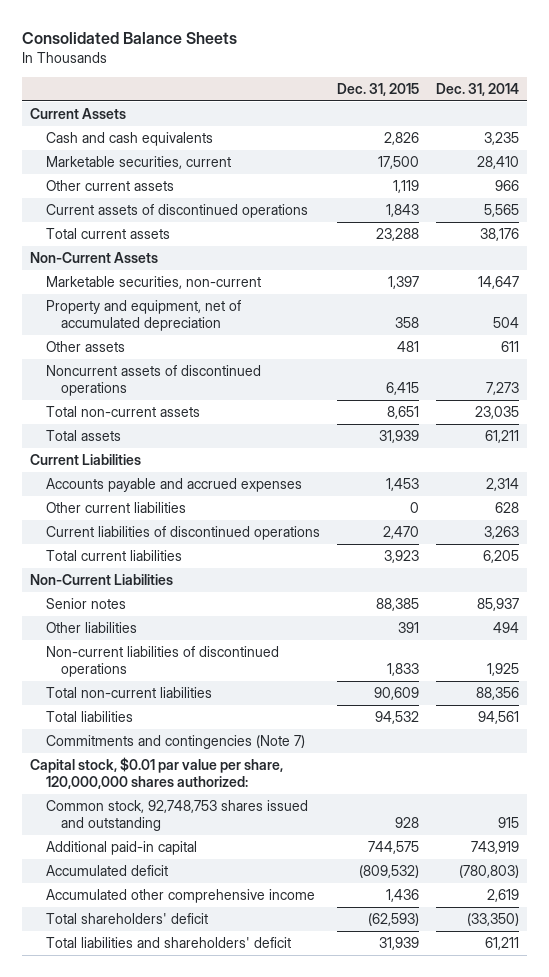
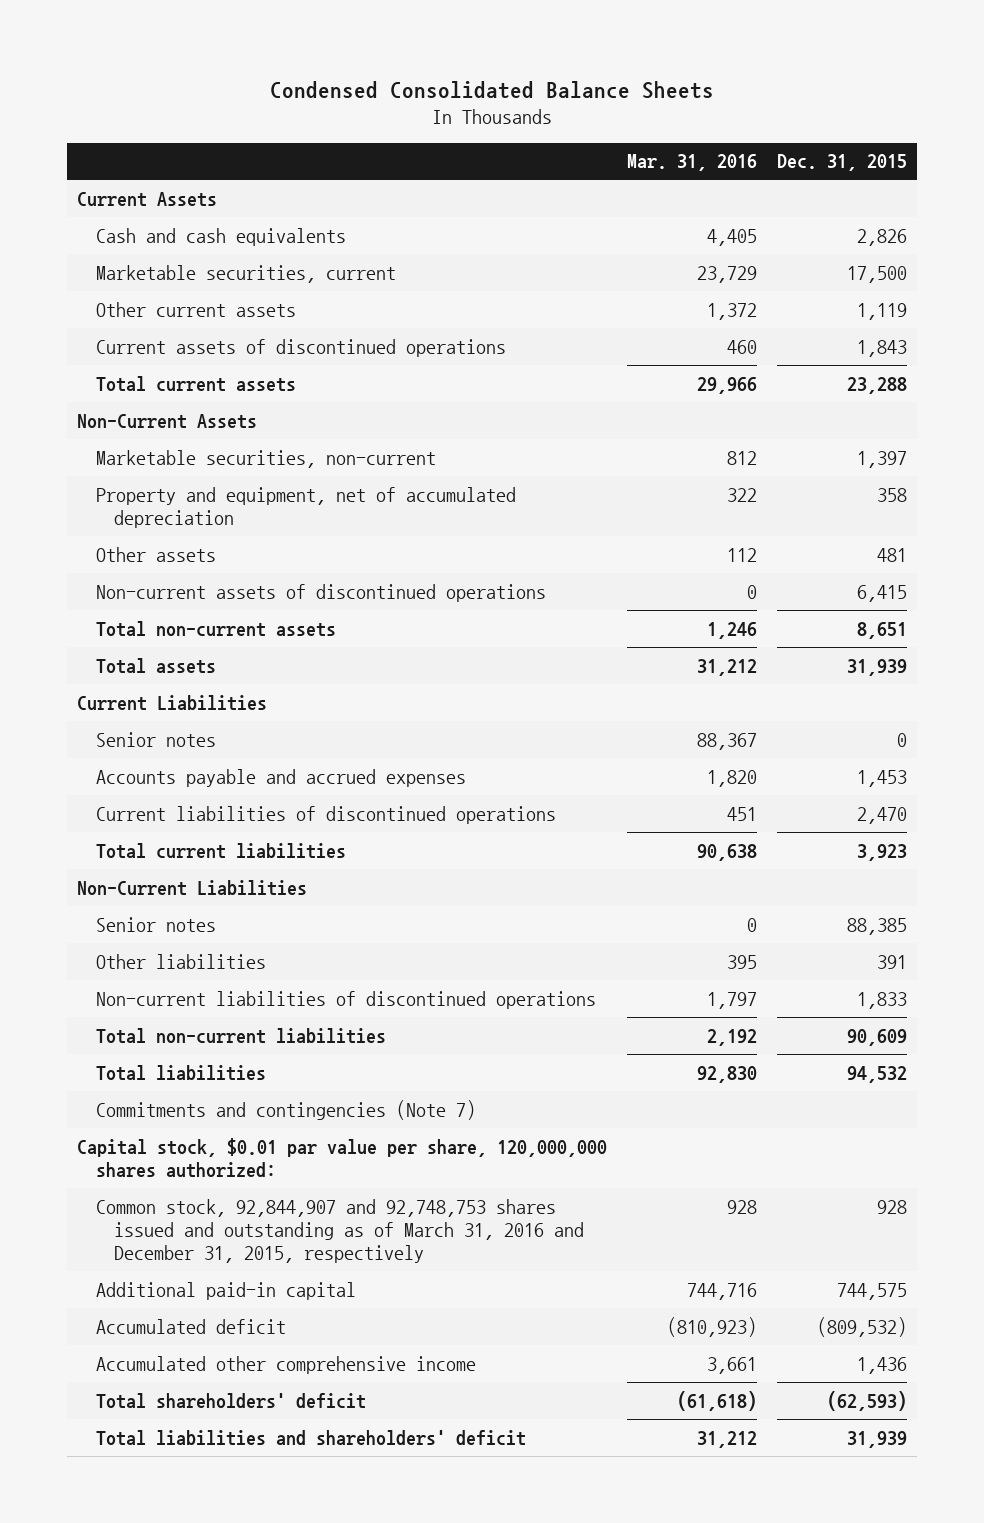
[21,31,237,44] Consolidated Balance Sheets -> [269,81,714,100] Condensed Consolidated Balance Sheets
[435,83,519,97] Dec. 31, 2014 -> none
none -> [626,154,757,172] Mar. 31, 2016
[45,365,261,396] Noncurrent assets of discontinued operations -> [95,583,546,602] Non-current assets of discontinued operations
none -> [95,731,216,747] Senior notes
[45,502,186,514] Other current liabilities -> none
[45,800,308,831] Common stock, 92,748,753 shares issued and outstanding -> [95,1198,585,1263] Common stock, 92,844,907 and 92,748,753 shares issued and outstanding as of March 31, 2016 and December 31, 2015, respectively

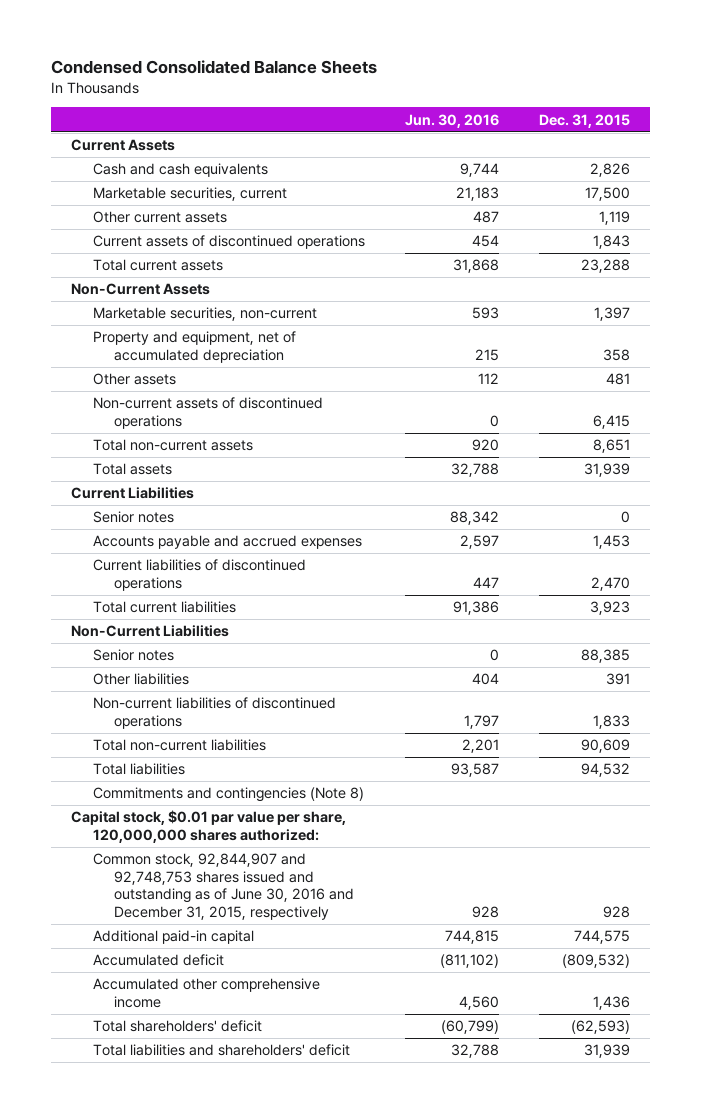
[626,154,757,172] Mar. 31, 2016 -> none
none -> [404,113,499,128] Jun. 30, 2016
[95,1099,476,1120] Commitments and contingencies (Note 7) -> [92,787,364,803] Commitments and contingencies (Note 8)
[95,1198,585,1263] Common stock, 92,844,907 and 92,748,753 shares issued and outstanding as of March 31, 2016 and December 31, 2015, respectively -> [92,853,355,920] Common stock, 92,844,907 and 92,748,753 shares issued and outstanding as of June 30, 2016 and December 31, 2015, respectively

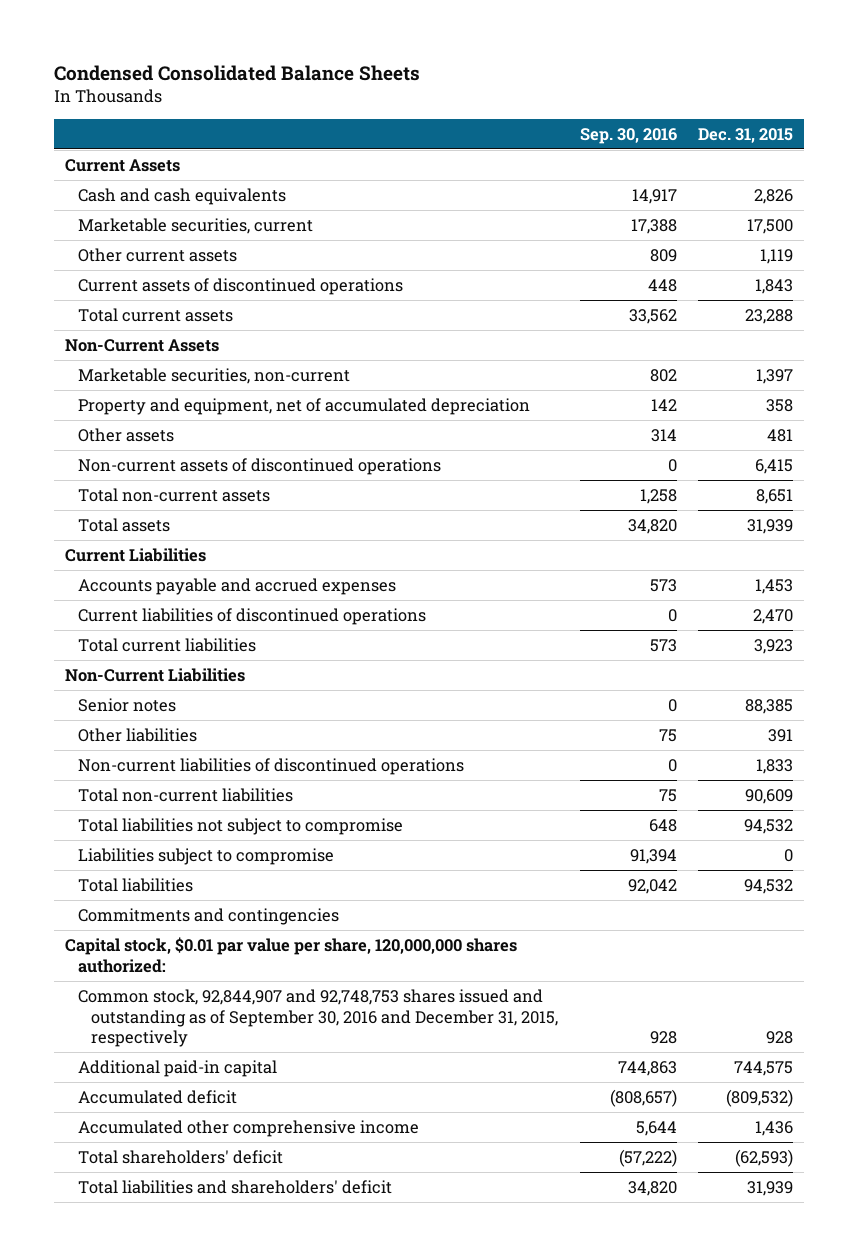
[404,113,499,128] Jun. 30, 2016 -> none
none -> [579,127,677,144] Sep. 30, 2016
[92,511,174,524] Senior notes -> none
none -> [77,817,403,835] Total liabilities not subject to compromise
none -> [77,847,334,865] Liabilities subject to compromise
[92,787,364,803] Commitments and contingencies (Note 8) -> [77,907,339,925] Commitments and contingencies
[92,853,355,920] Common stock, 92,844,907 and 92,748,753 shares issued and outstanding as of June 30, 2016 and December 31, 2015, respectively -> [77,988,559,1048] Common stock, 92,844,907 and 92,748,753 shares issued and outstanding as of September 30, 2016 and December 31, 2015, respectively

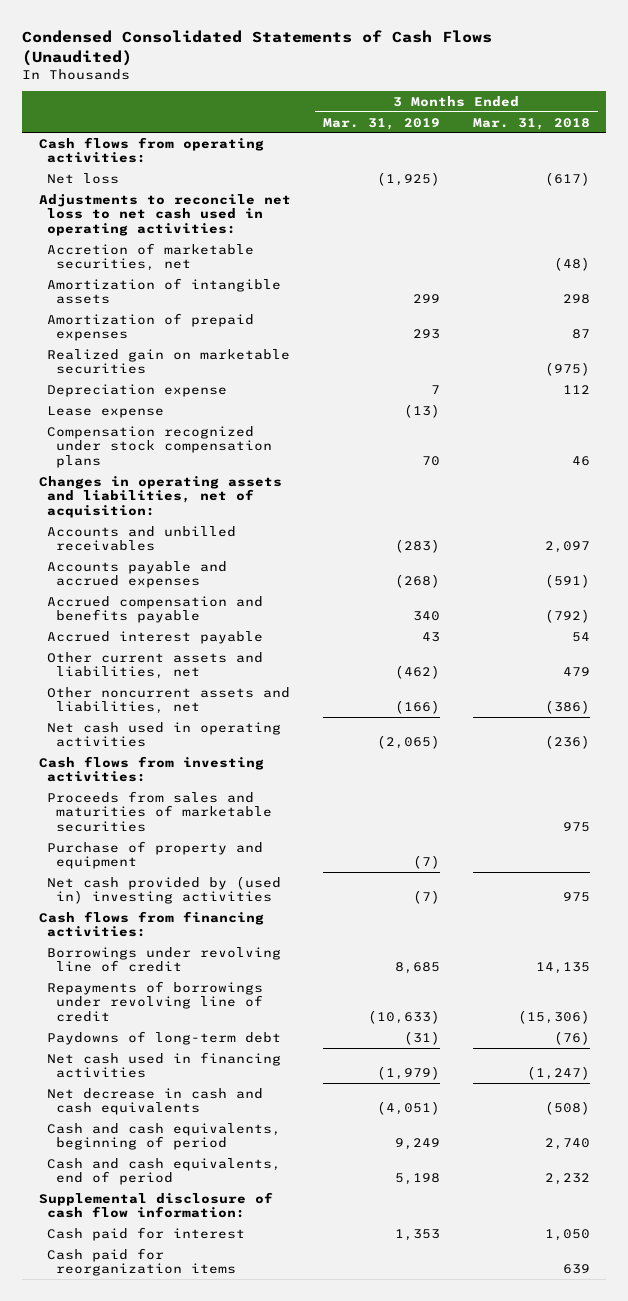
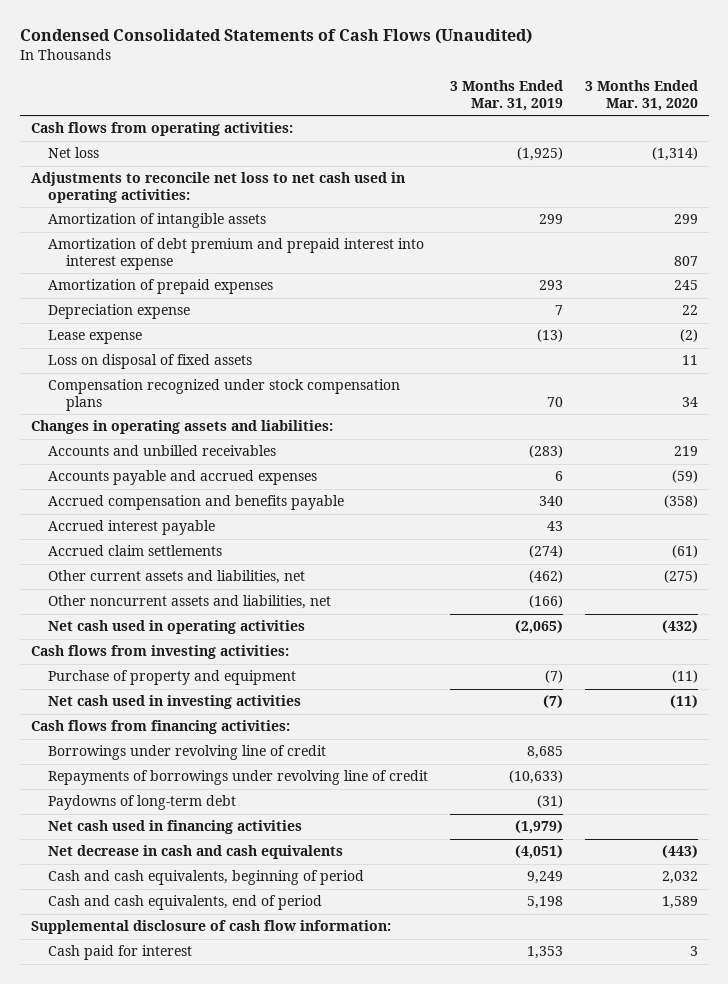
[472,117,590,130] Mar. 31, 2018 -> none
none -> [584,80,698,111] 3 Months Ended Mar. 31, 2020
[47,242,255,272] Accretion of marketable securities, net -> none
none -> [48,238,425,270] Amortization of debt premium and prepaid interest into interest expense
[47,348,291,375] Realized gain on marketable securities -> none
none -> [48,354,253,370] Loss on disposal of fixed assets
[38,475,282,518] Changes in operating assets and liabilities, net of acquisition: -> [30,420,333,435] Changes in operating assets and liabilities:
[395,574,441,589] (268) -> [555,471,564,482] 6
none -> [48,545,223,557] Accrued claim settlements
[47,790,273,832] Proceeds from sales and maturities of marketable securities -> none
[47,875,282,905] Net cash provided by (used in) investing activities -> [48,695,302,710] Net cash used in investing activities
[47,1247,237,1277] Cash paid for reorganization items -> none

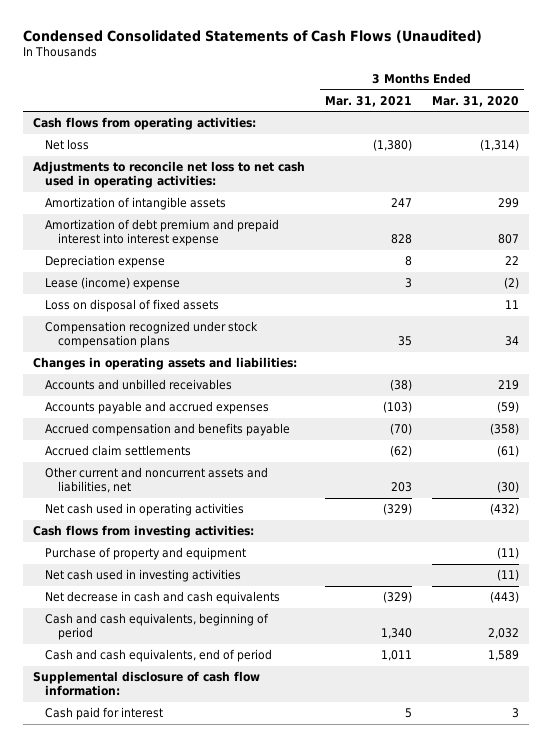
[450,80,564,111] 3 Months Ended Mar. 31, 2019 -> none
none -> [324,95,412,107] Mar. 31, 2021
[48,279,274,295] Amortization of prepaid expenses -> none
[48,330,143,345] Lease expense -> [45,277,181,291] Lease (income) expense
[48,520,216,536] Accrued interest payable -> none
[48,595,332,610] Other noncurrent assets and liabilities, net -> none
[48,570,306,585] Other current assets and liabilities, net -> [45,467,269,494] Other current and noncurrent assets and liabilities, net
[663,570,698,584] (275) -> [496,481,519,494] (30)
[30,720,290,735] Cash flows from financing activities: -> none
[48,745,327,761] Borrowings under revolving line of credit -> none
[48,770,429,786] Repayments of borrowings under revolving line of credit -> none
[48,795,237,811] Paydowns of long-term debt -> none
[48,820,303,835] Net cash used in financing activities -> none

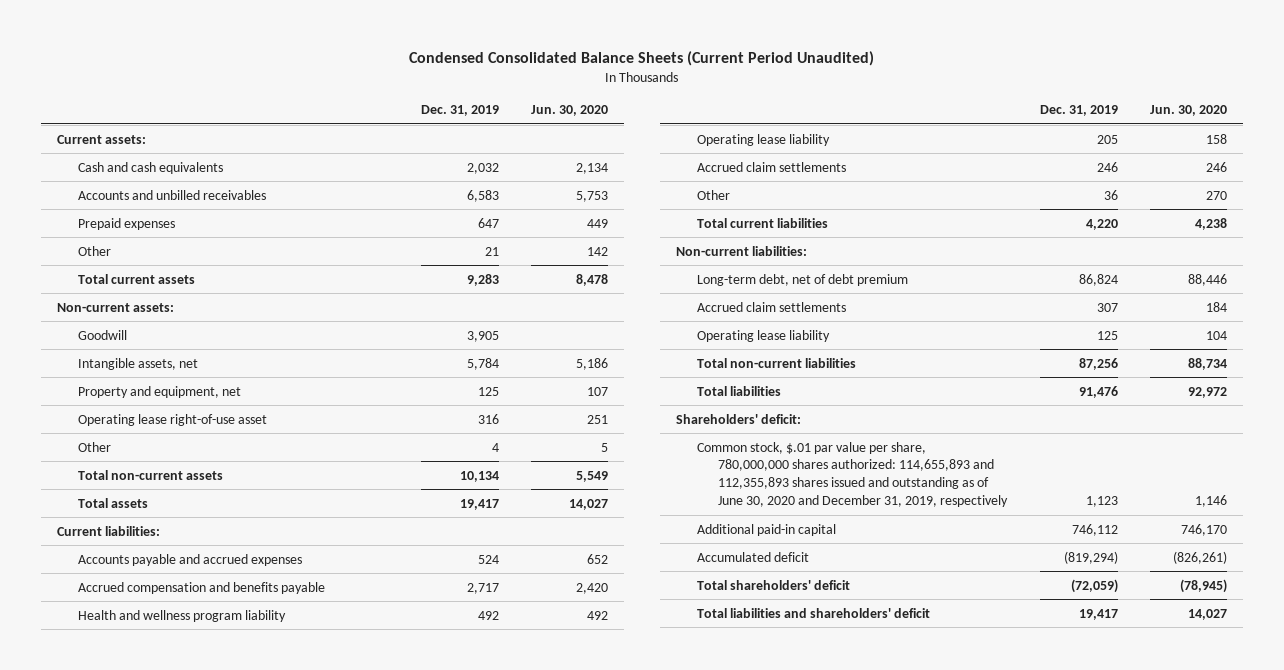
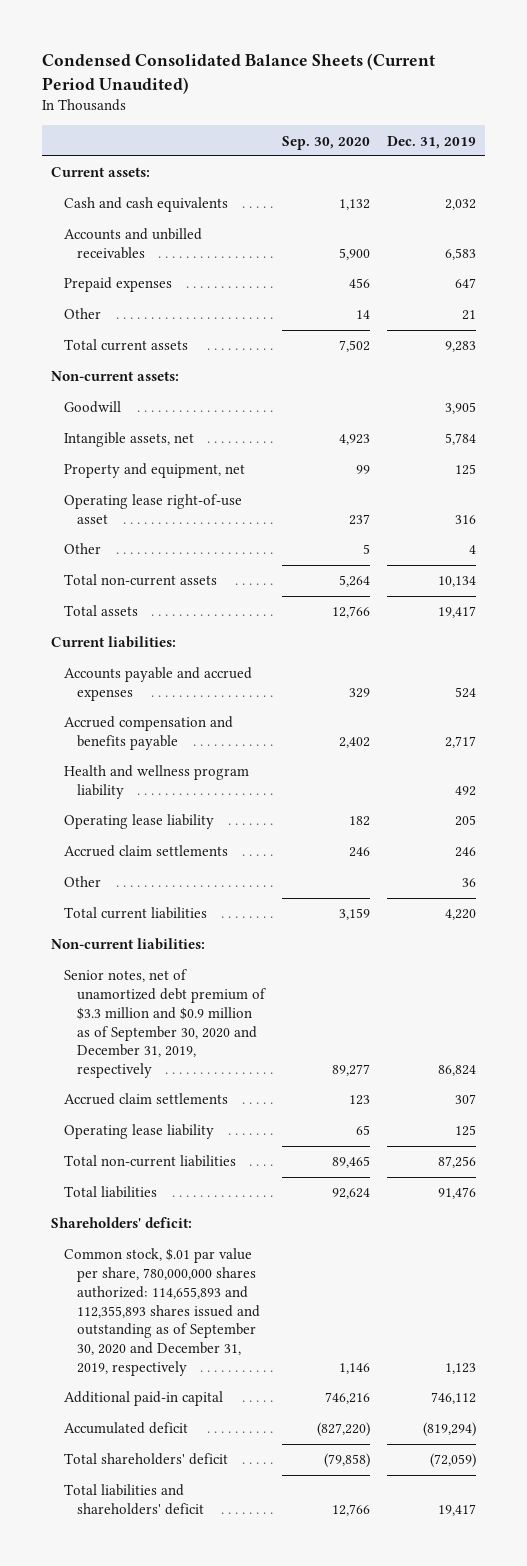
[531,105,609,117] Jun. 30, 2020 -> none
none -> [281,135,370,150] Sep. 30, 2020
[697,273,909,286] Long-term debt, net of debt premium -> [63,969,266,1079] Senior notes, net of unamortized debt premium of $3.3 million and $0.9 million as of September 30, 2020 and December 31, 2019, respectively
[697,441,1009,508] Common stock, $.01 par value per share, 780,000,000 shares authorized: 114,655,893 and 112,355,893 shares issued and outstanding as of June 30, 2020 and December 31, 2019, respectively -> [63,1248,260,1376] Common stock, $.01 par value per share, 780,000,000 shares authorized: 114,655,893 and 112,355,893 shares issued and outstanding as of September 30, 2020 and December 31, 2019, respectively

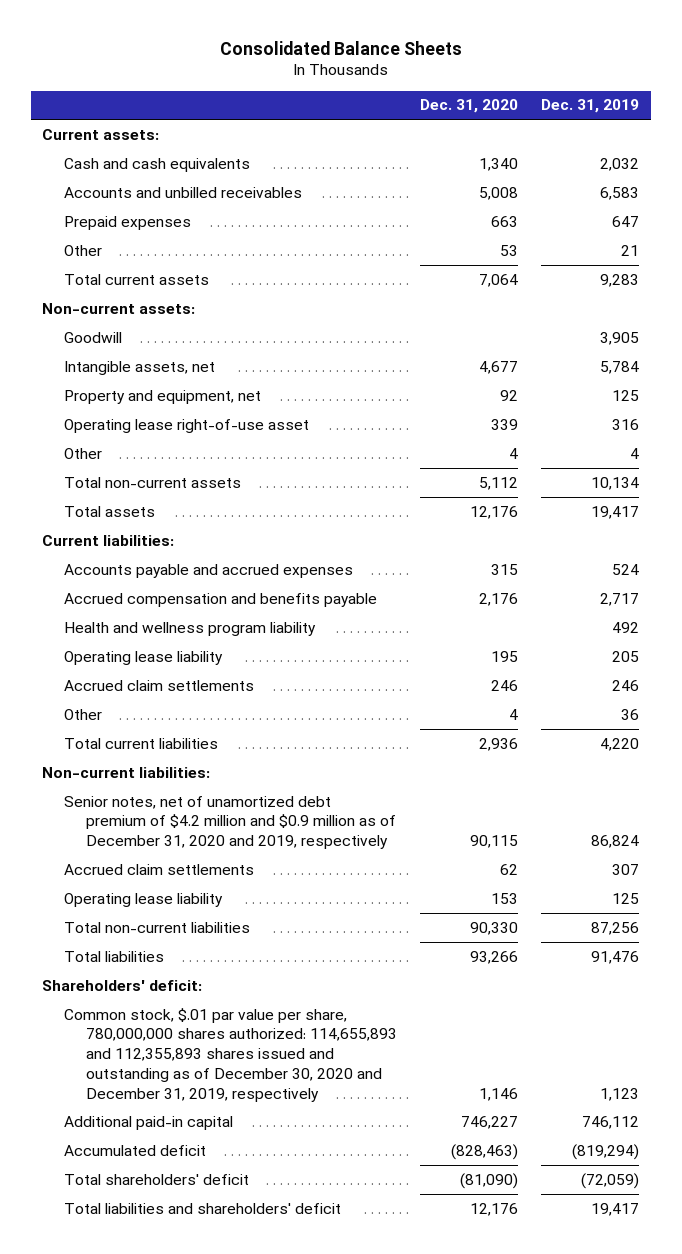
[42,53,436,94] Condensed Consolidated Balance Sheets (Current Period Unaudited) -> [219,40,462,55] Consolidated Balance Sheets
[281,135,370,150] Sep. 30, 2020 -> none
none -> [420,99,519,114] Dec. 31, 2020
[63,969,266,1079] Senior notes, net of unamortized debt premium of $3.3 million and $0.9 million as of September 30, 2020 and December 31, 2019, respectively -> [64,795,397,850] Senior notes, net of unamortized debt premium of $4.2 million and $0.9 million as of December 31, 2020 and 2019, respectively
[63,1248,260,1376] Common stock, $.01 par value per share, 780,000,000 shares authorized: 114,655,893 and 112,355,893 shares issued and outstanding as of September 30, 2020 and December 31, 2019, respectively -> [64,1007,398,1102] Common stock, $.01 par value per share, 780,000,000 shares authorized: 114,655,893 and 112,355,893 shares issued and outstanding as of December 30, 2020 and December 31, 2019, respectively

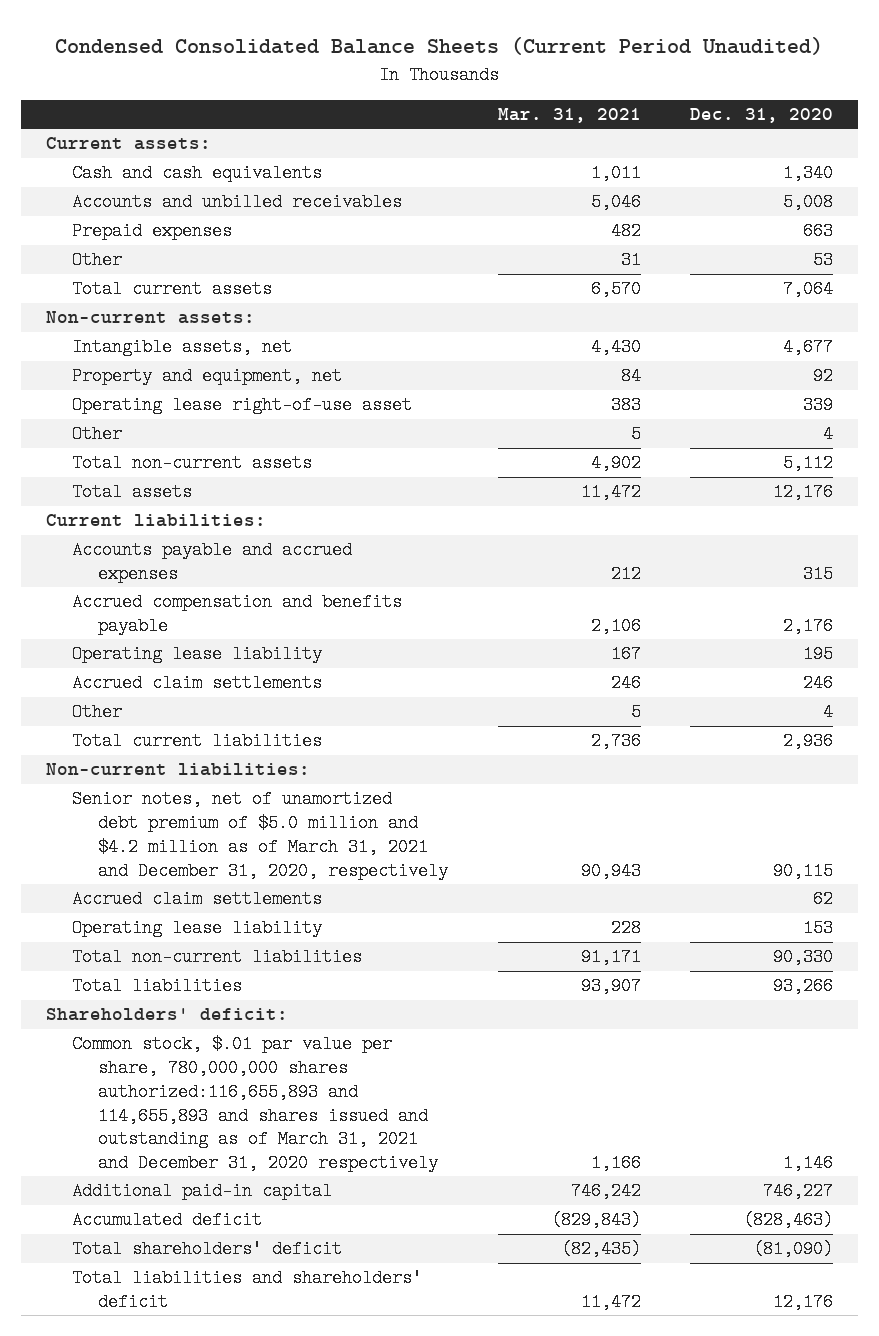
[219,40,462,55] Consolidated Balance Sheets -> [55,36,824,55] Condensed Consolidated Balance Sheets (Current Period Unaudited)
[541,99,640,114] Dec. 31, 2019 -> none
none -> [497,108,641,124] Mar. 31, 2021
[64,331,123,343] Goodwill -> none
[64,621,317,636] Health and wellness program liability -> none
[64,795,397,850] Senior notes, net of unamortized debt premium of $4.2 million and $0.9 million as of December 31, 2020 and 2019, respectively -> [72,790,449,880] Senior notes, net of unamortized debt premium of $5.0 million and $4.2 million as of March 31, 2021 and December 31, 2020, respectively
[64,1007,398,1102] Common stock, $.01 par value per share, 780,000,000 shares authorized: 114,655,893 and 112,355,893 shares issued and outstanding as of December 30, 2020 and December 31, 2019, respectively -> [72,1035,439,1173] Common stock, $.01 par value per share, 780,000,000 shares authorized:116,655,893 and 114,655,893 and shares issued and outstanding as of March 31, 2021 and December 31, 2020 respectively

